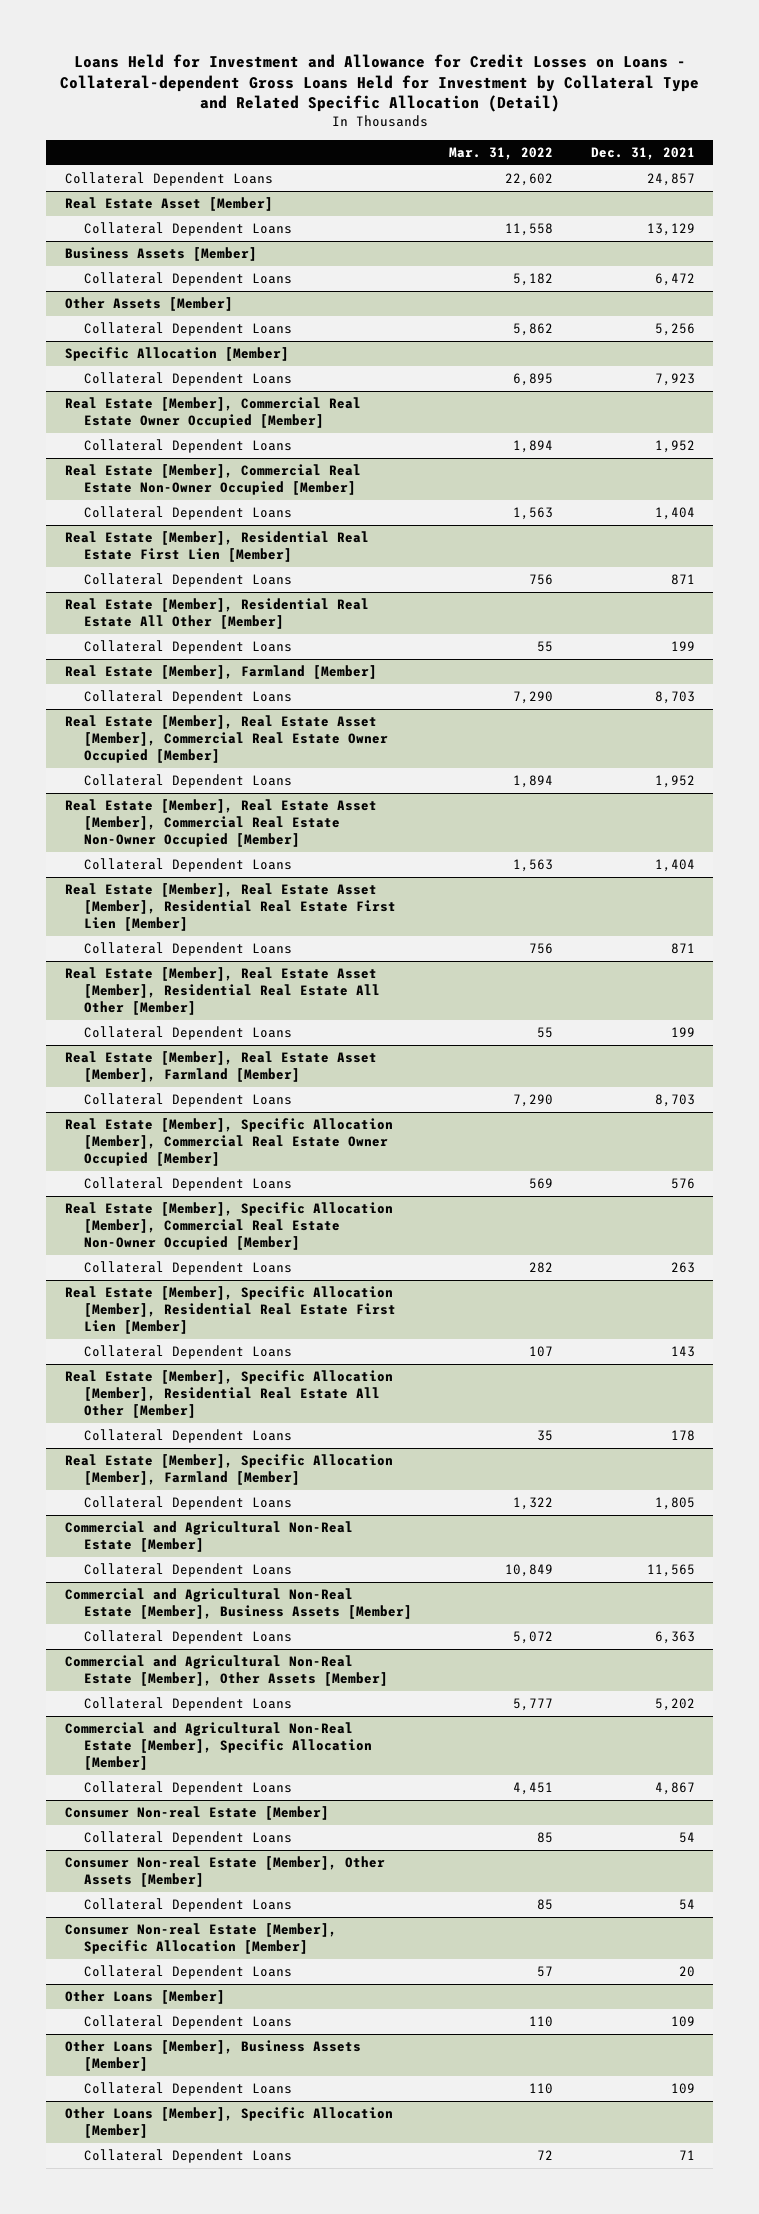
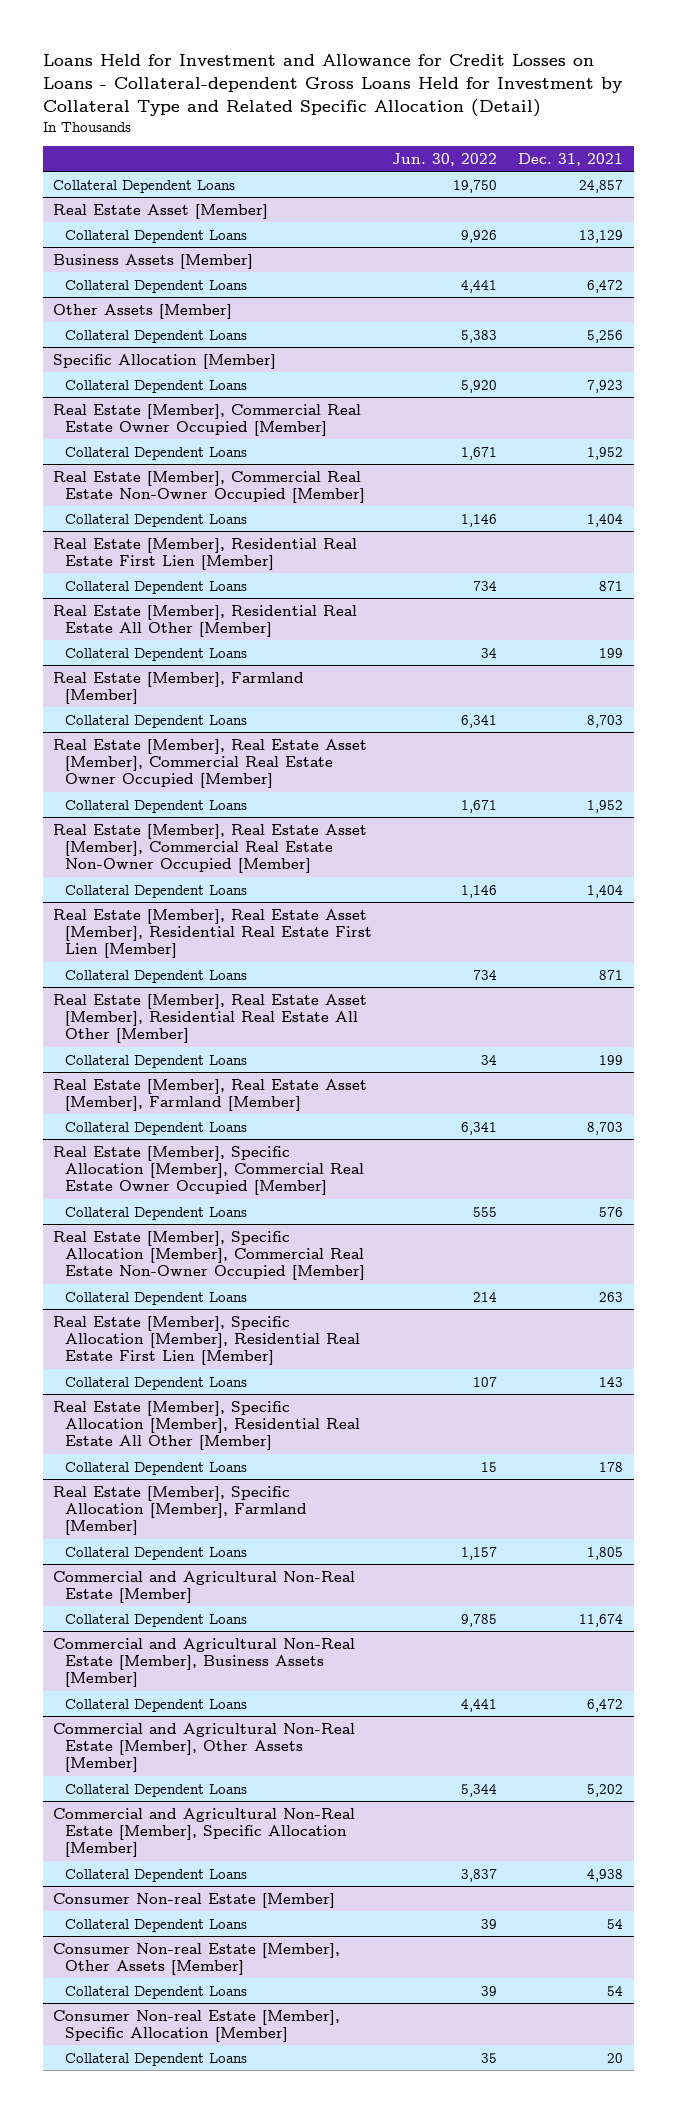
[449,146,554,160] Mar. 31, 2022 -> none
none -> [392,152,498,166] Jun. 30, 2022
[646,1564,695,1578] 11,565 -> [579,1613,624,1627] 11,674
[654,1631,695,1645] 6,363 -> [587,1698,624,1712] 6,472
[654,1782,695,1796] 4,867 -> [587,1868,624,1882] 4,938
[64,1990,225,2005] Other Loans [Member] -> none
[83,2015,292,2030] Collateral Dependent Loans -> none
[64,2040,361,2071] Other Loans [Member], Business Assets [Member] -> none
[83,2082,292,2097] Collateral Dependent Loans -> none
[64,2107,393,2138] Other Loans [Member], Specific Allocation [Member] -> none
[83,2149,292,2164] Collateral Dependent Loans -> none

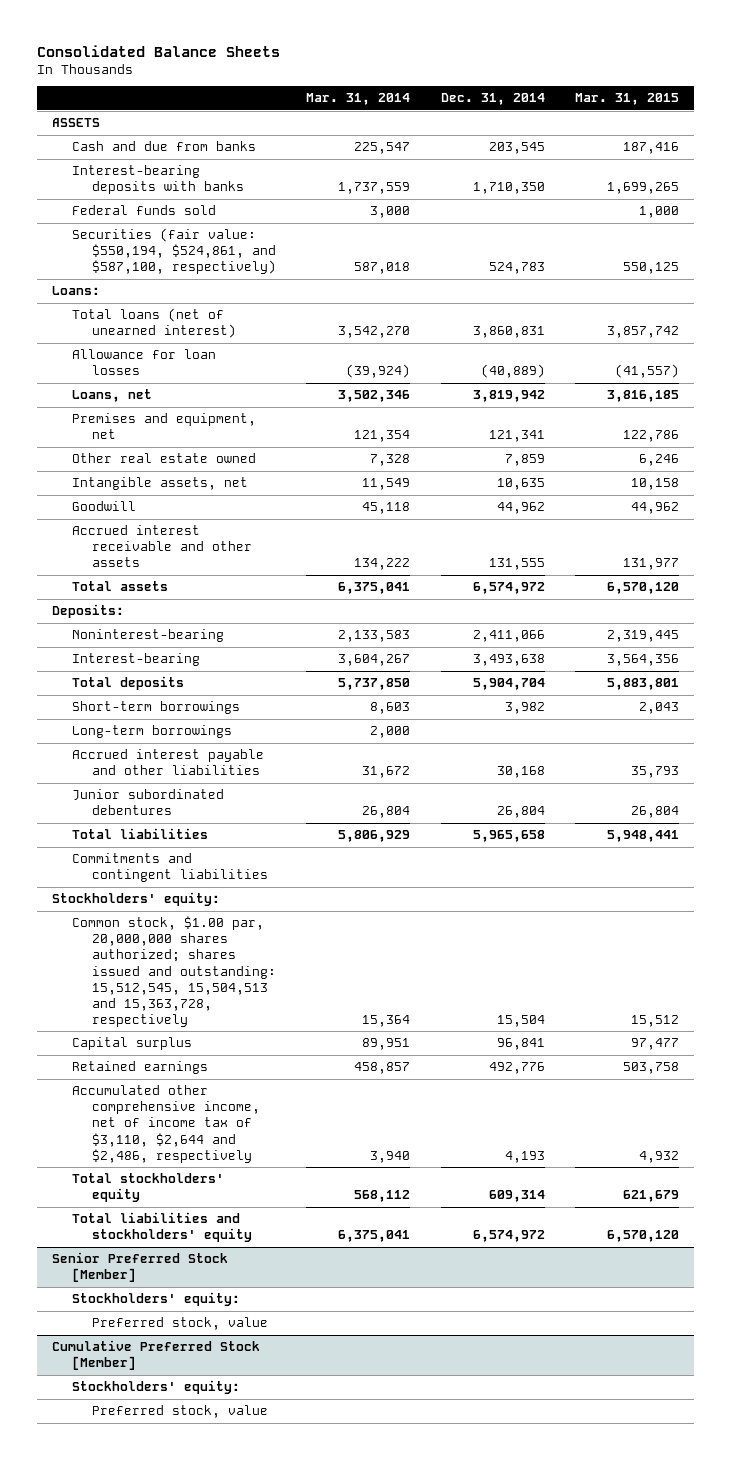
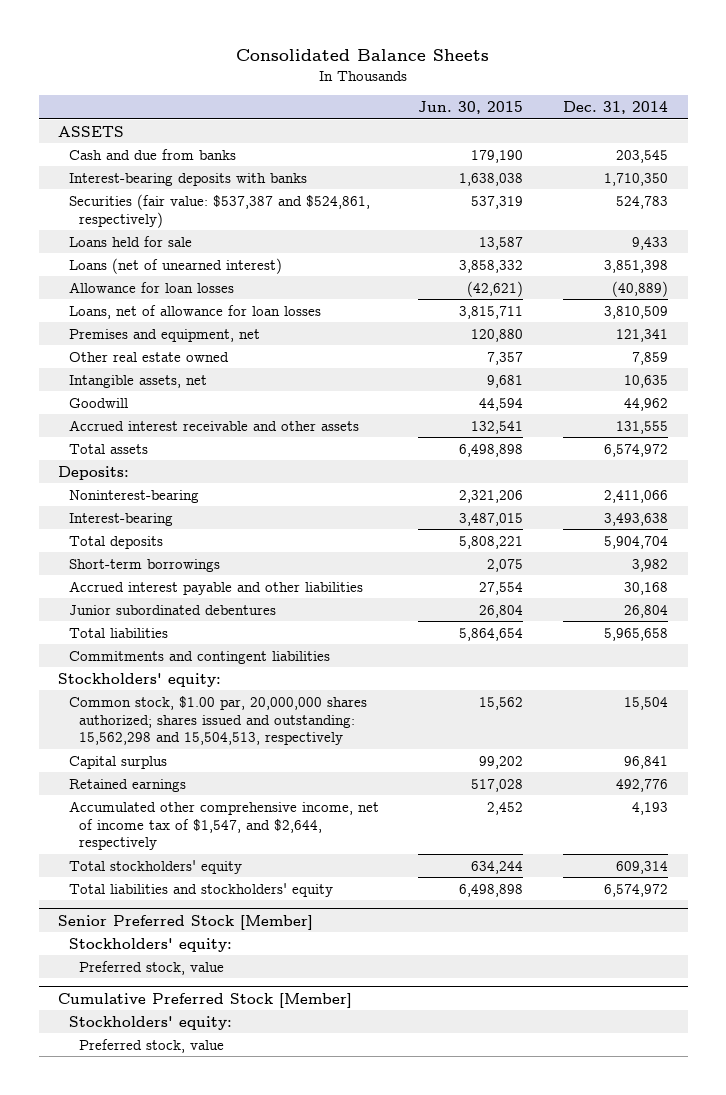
[306,93,411,106] Mar. 31, 2014 -> none
[575,93,680,106] Mar. 31, 2015 -> none
none -> [418,100,524,114] Jun. 30, 2015
[72,205,217,216] Federal funds sold -> none
[52,286,101,296] Loans: -> none
[72,228,277,275] Securities (fair value: $550,194, $524,861, and $587,100, respectively) -> [68,193,370,228] Securities (fair value: $537,387 and $524,861, respectively)
none -> [68,235,192,247] Loans held for sale
[72,308,237,339] Total loans (net of unearned interest) -> [68,257,282,274] Loans (net of unearned interest)
[472,326,545,339] 3,860,831 -> [603,259,668,273] 3,851,398
[72,389,153,403] Loans, net -> [68,304,321,319] Loans, net of allowance for loan losses
[472,390,545,403] 3,819,942 -> [603,305,668,319] 3,810,509
[72,725,233,739] Long-term borrowings -> none
[72,916,277,1027] Common stock, $1.00 par, 20,000,000 shares authorized; shares issued and outstanding: 15,512,545, 15,504,513 and 15,363,728, respectively -> [68,695,367,746] Common stock, $1.00 par, 20,000,000 shares authorized; shares issued and outstanding: 15,562,298 and 15,504,513, respectively
[72,1085,261,1163] Accumulated other comprehensive income, net of income tax of $3,110, $2,644 and $2,486, respectively -> [68,800,379,851] Accumulated other comprehensive income, net of income tax of $1,547, and $2,644, respectively

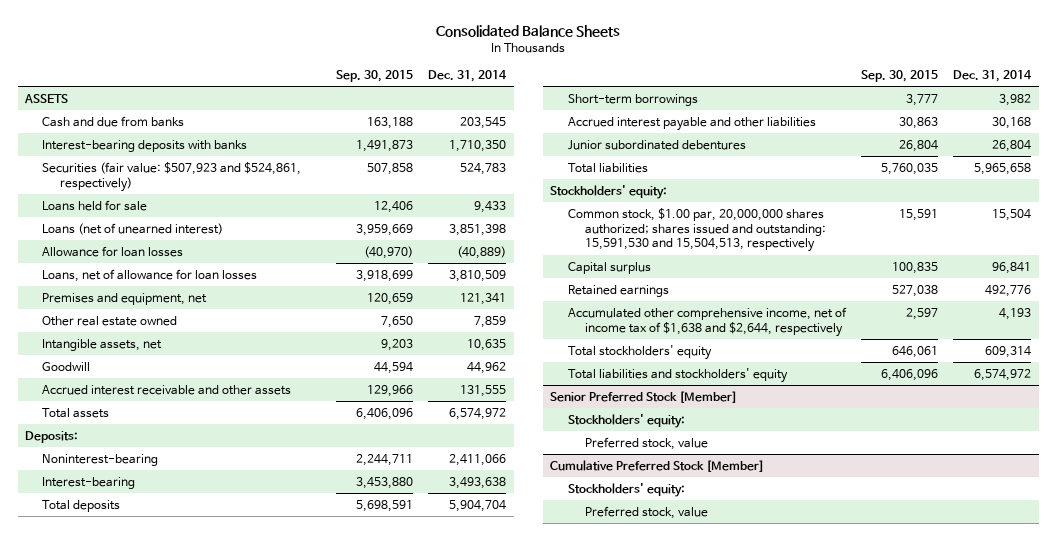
[418,100,524,114] Jun. 30, 2015 -> none
none -> [335,69,413,82] Sep. 30, 2015
[68,193,370,228] Securities (fair value: $537,387 and $524,861, respectively) -> [42,161,302,192] Securities (fair value: $507,923 and $524,861, respectively)
[68,650,330,664] Commitments and contingent liabilities -> none
[68,695,367,746] Common stock, $1.00 par, 20,000,000 shares authorized; shares issued and outstanding: 15,562,298 and 15,504,513, respectively -> [567,207,826,253] Common stock, $1.00 par, 20,000,000 shares authorized; shares issued and outstanding: 15,591,530 and 15,504,513, respectively
[68,800,379,851] Accumulated other comprehensive income, net of income tax of $1,547, and $2,644, respectively -> [567,306,847,337] Accumulated other comprehensive income, net of income tax of $1,638 and $2,644, respectively

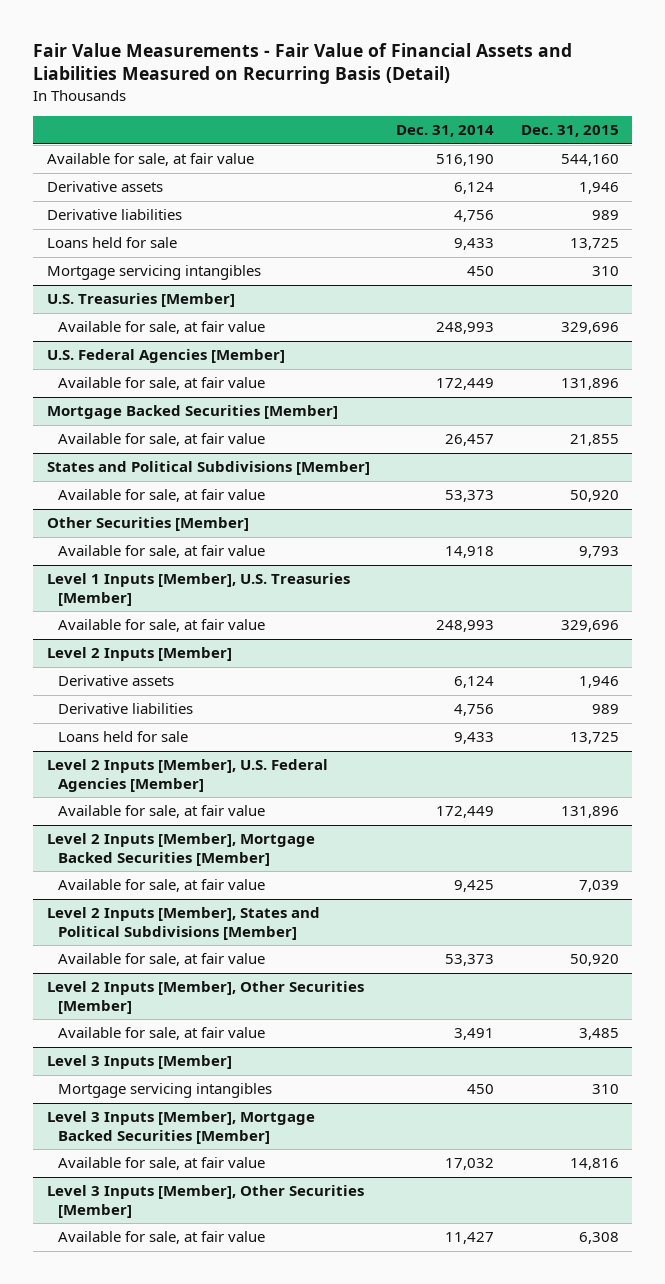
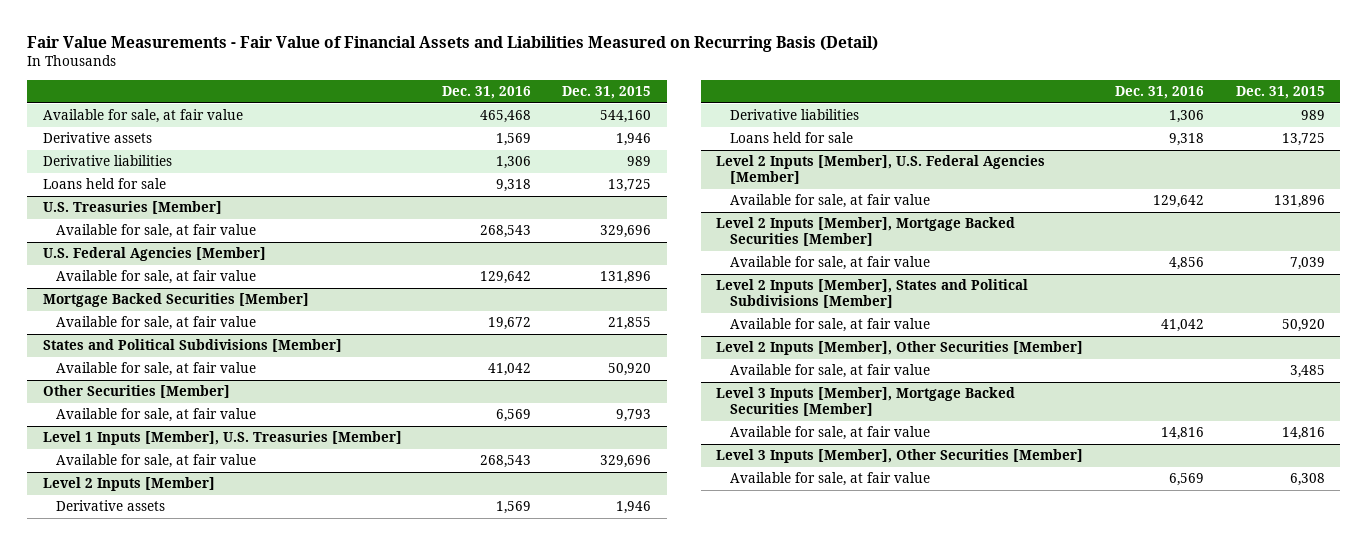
[396,125,495,138] Dec. 31, 2014 -> none
none -> [441,86,531,100] Dec. 31, 2016
[46,265,261,281] Mortgage servicing intangibles -> none
[46,1055,232,1070] Level 3 Inputs [Member] -> none
[58,1083,273,1099] Mortgage servicing intangibles -> none

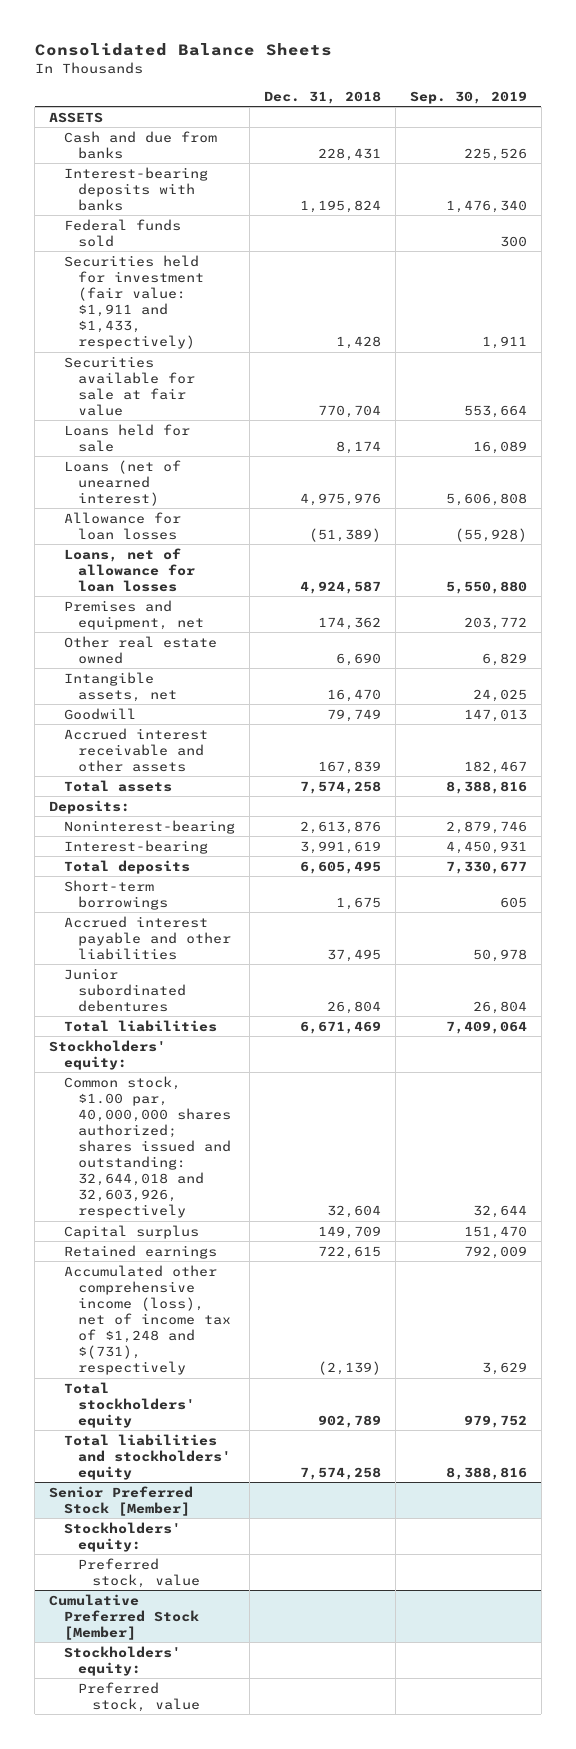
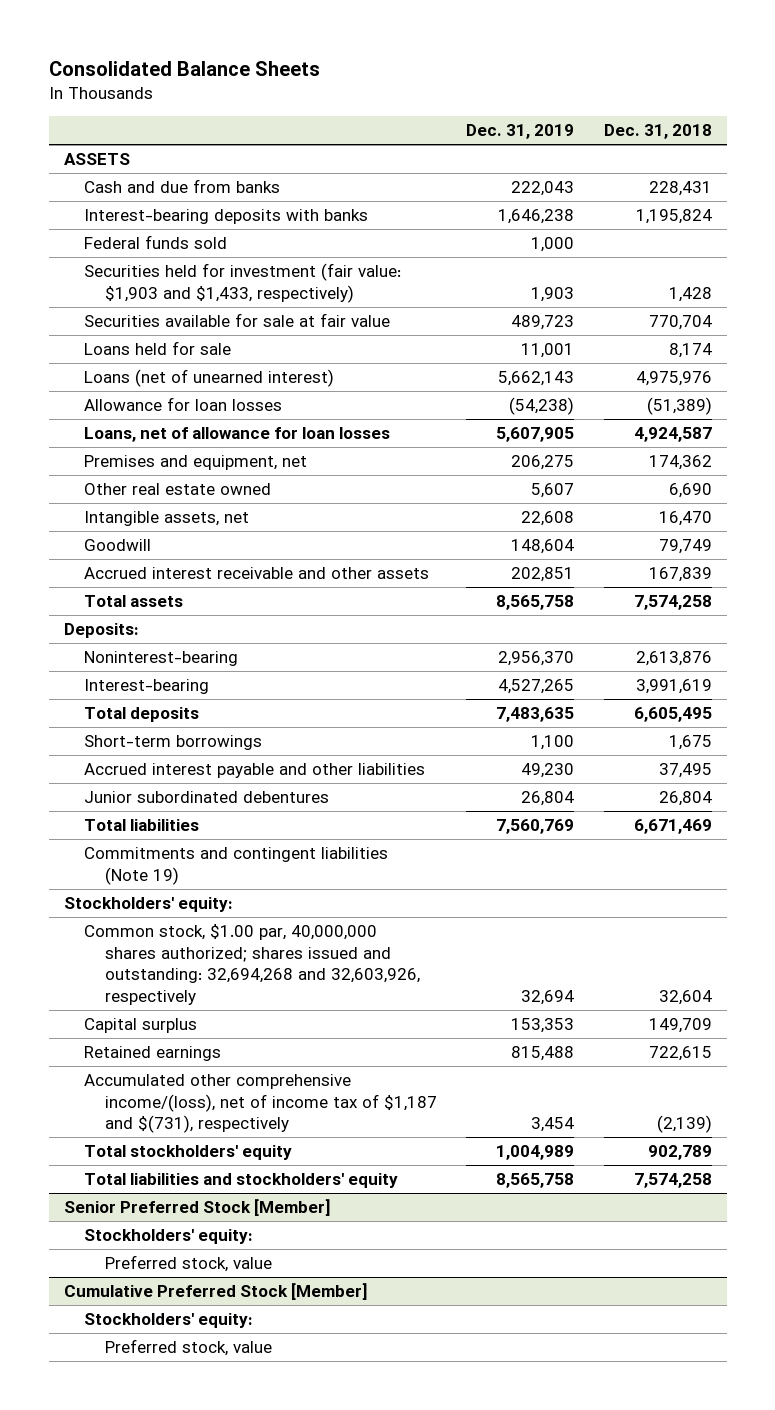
[409,90,527,104] Sep. 30, 2019 -> none
none -> [466,124,575,140] Dec. 31, 2019
[63,254,205,350] Securities held for investment (fair value: $1,911 and $1,433, respectively) -> [84,263,402,303] Securities held for investment (fair value: $1,903 and $1,433, respectively)
none -> [84,847,389,885] Commitments and contingent liabilities (Note 19)
[63,1075,232,1219] Common stock, $1.00 par, 40,000,000 shares authorized; shares issued and outstanding: 32,644,018 and 32,603,926, respectively -> [84,924,420,1005] Common stock, $1.00 par, 40,000,000 shares authorized; shares issued and outstanding: 32,694,268 and 32,603,926, respectively
[63,1264,232,1376] Accumulated other comprehensive income (loss), net of income tax of $1,248 and $(731), respectively -> [84,1074,437,1134] Accumulated other comprehensive income/(loss), net of income tax of $1,187 and $(731), respectively

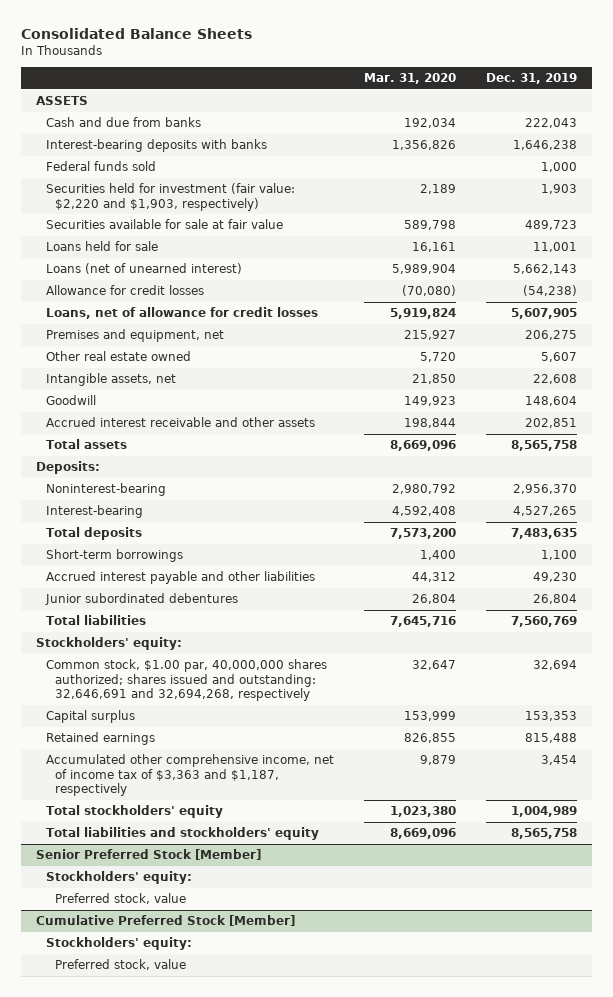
[603,124,712,140] Dec. 31, 2018 -> none
none -> [363,73,456,85] Mar. 31, 2020
[84,263,402,303] Securities held for investment (fair value: $1,903 and $1,433, respectively) -> [45,183,295,211] Securities held for investment (fair value: $2,220 and $1,903, respectively)
[84,397,283,412] Allowance for loan losses -> [45,285,204,296] Allowance for credit losses
[84,427,391,443] Loans, net of allowance for loan losses -> [45,307,318,320] Loans, net of allowance for credit losses
[84,847,389,885] Commitments and contingent liabilities (Note 19) -> none
[84,924,420,1005] Common stock, $1.00 par, 40,000,000 shares authorized; shares issued and outstanding: 32,694,268 and 32,603,926, respectively -> [45,659,327,702] Common stock, $1.00 par, 40,000,000 shares authorized; shares issued and outstanding: 32,646,691 and 32,694,268, respectively
[84,1074,437,1134] Accumulated other comprehensive income/(loss), net of income tax of $1,187 and $(731), respectively -> [45,754,334,797] Accumulated other comprehensive income, net of income tax of $3,363 and $1,187, respectively

